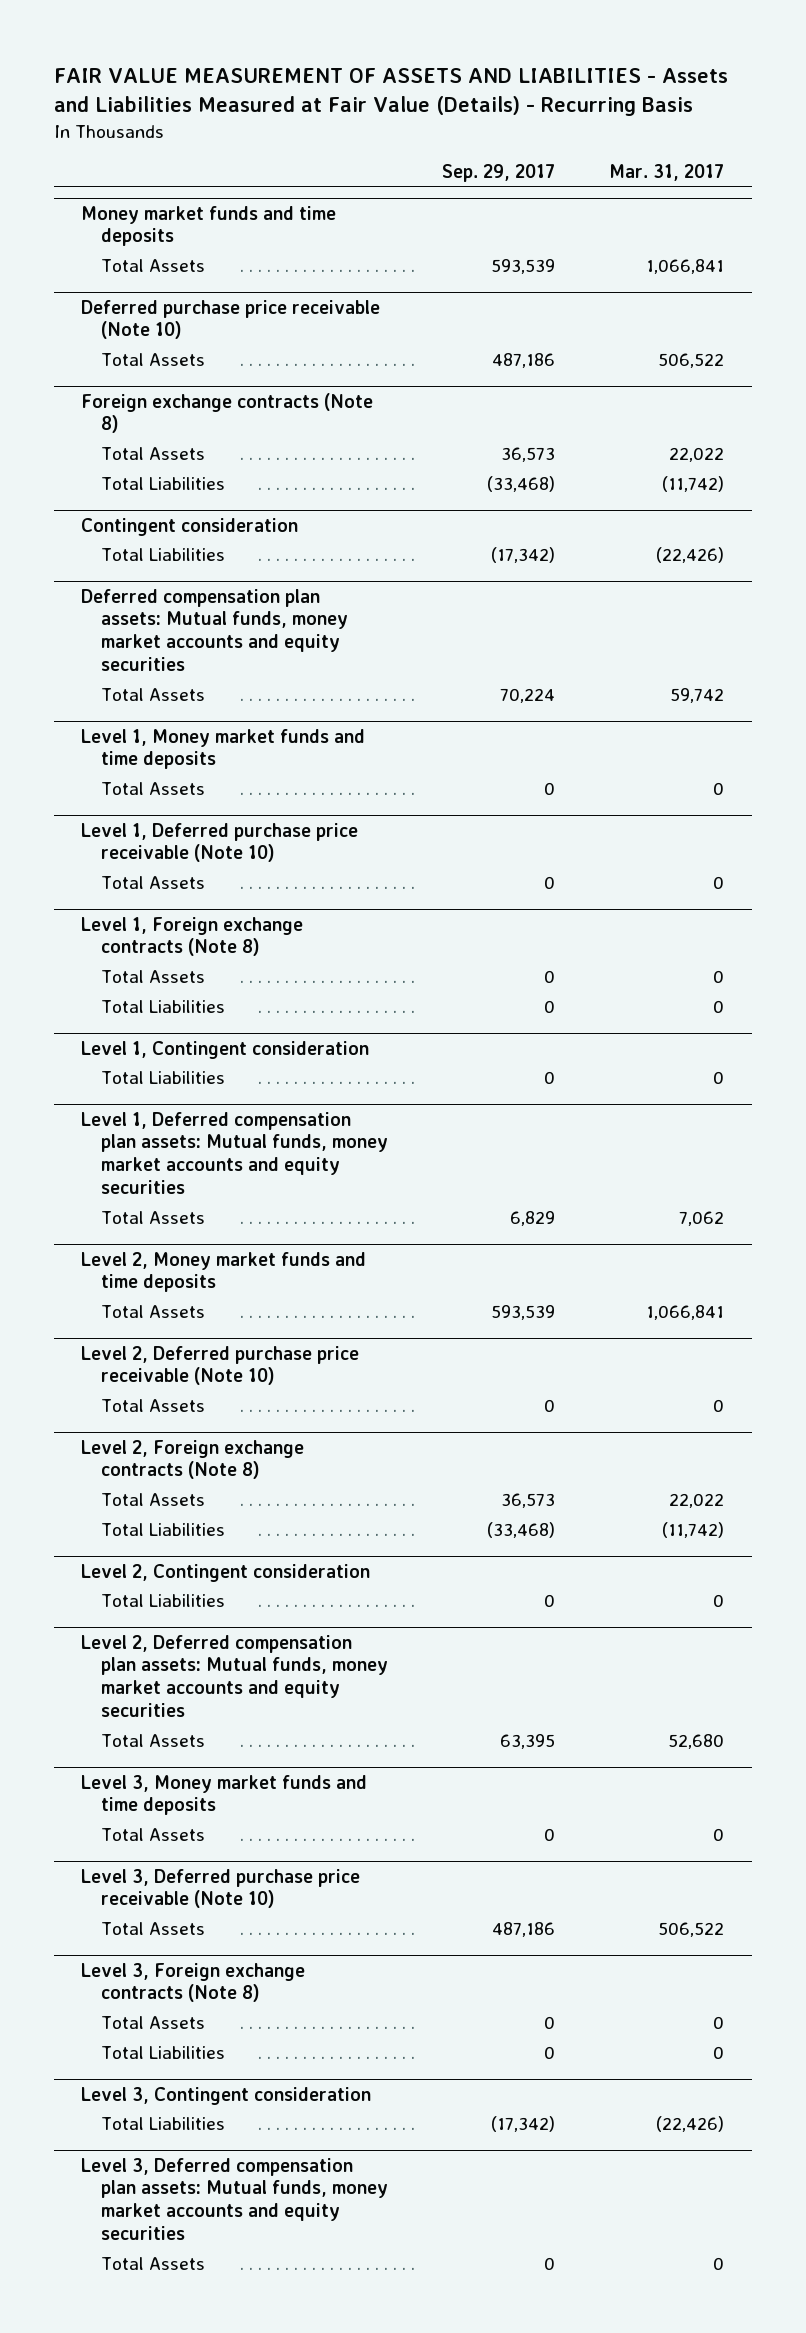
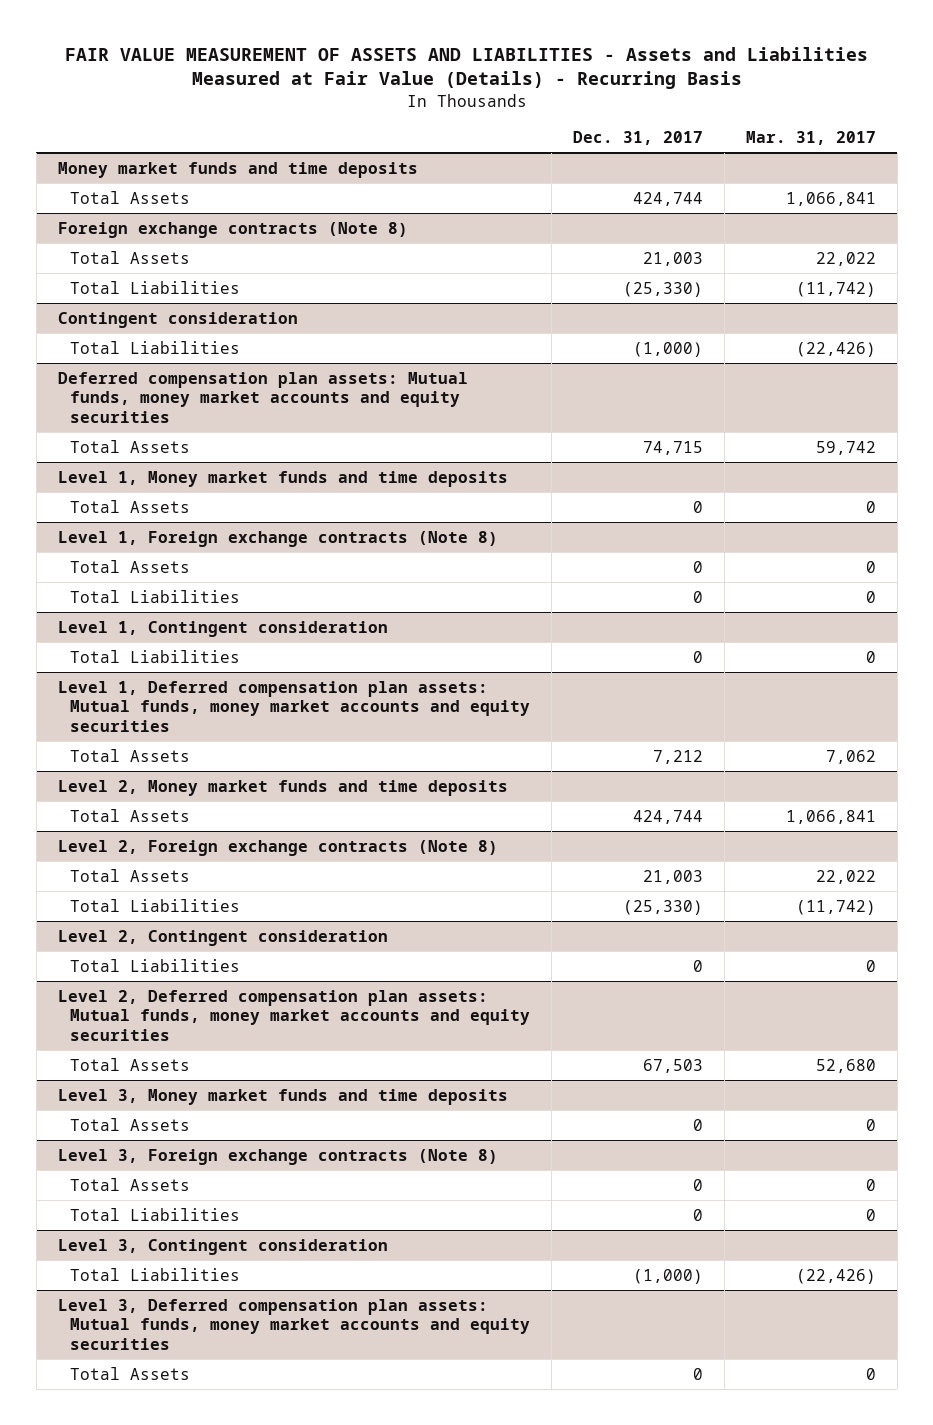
[442,163,556,182] Sep. 29, 2017 -> none
none -> [573,130,704,145] Dec. 31, 2017
[81,299,381,340] Deferred purchase price receivable (Note 10) -> none
[100,353,205,367] Total Assets -> none
[81,822,359,863] Level 1, Deferred purchase price receivable (Note 10) -> none
[100,876,205,890] Total Assets -> none
[81,1345,360,1386] Level 2, Deferred purchase price receivable (Note 10) -> none
[100,1399,205,1413] Total Assets -> none
[81,1868,361,1909] Level 3, Deferred purchase price receivable (Note 10) -> none
[100,1922,205,1936] Total Assets -> none

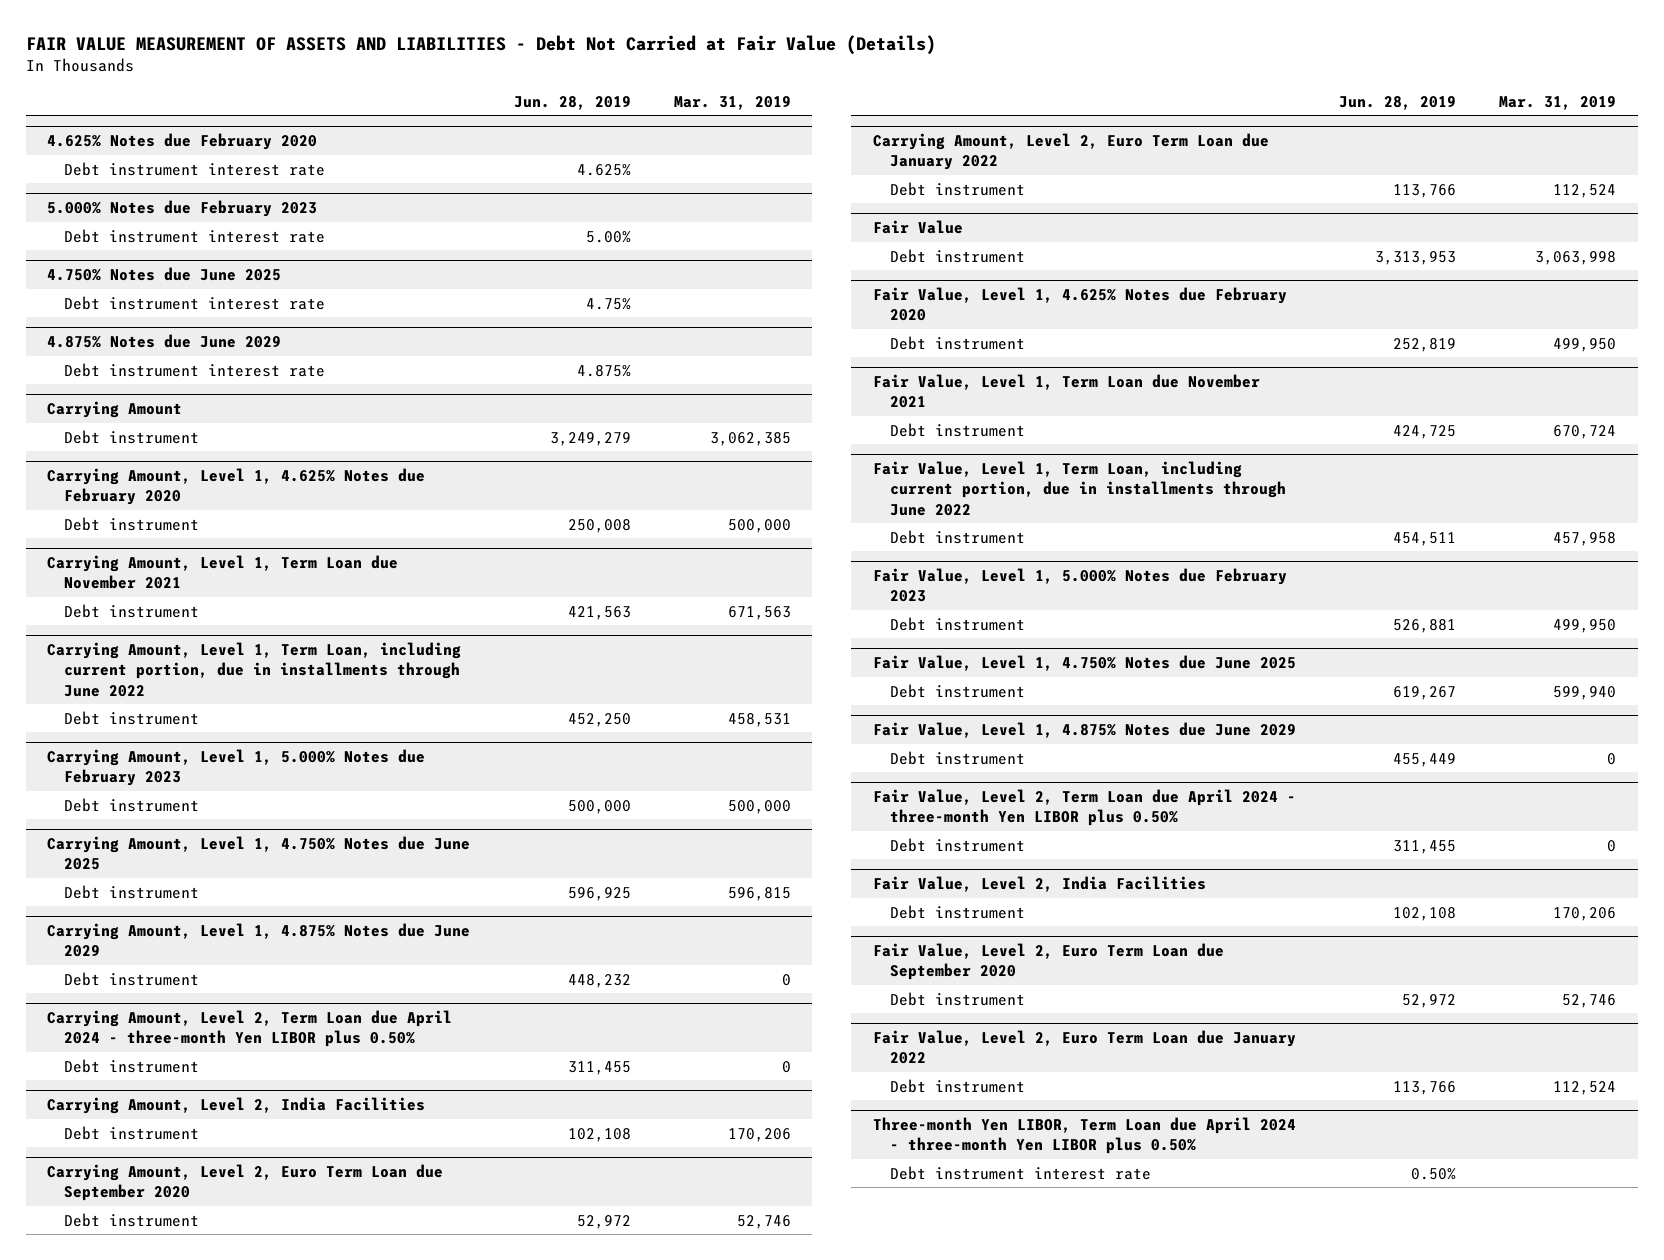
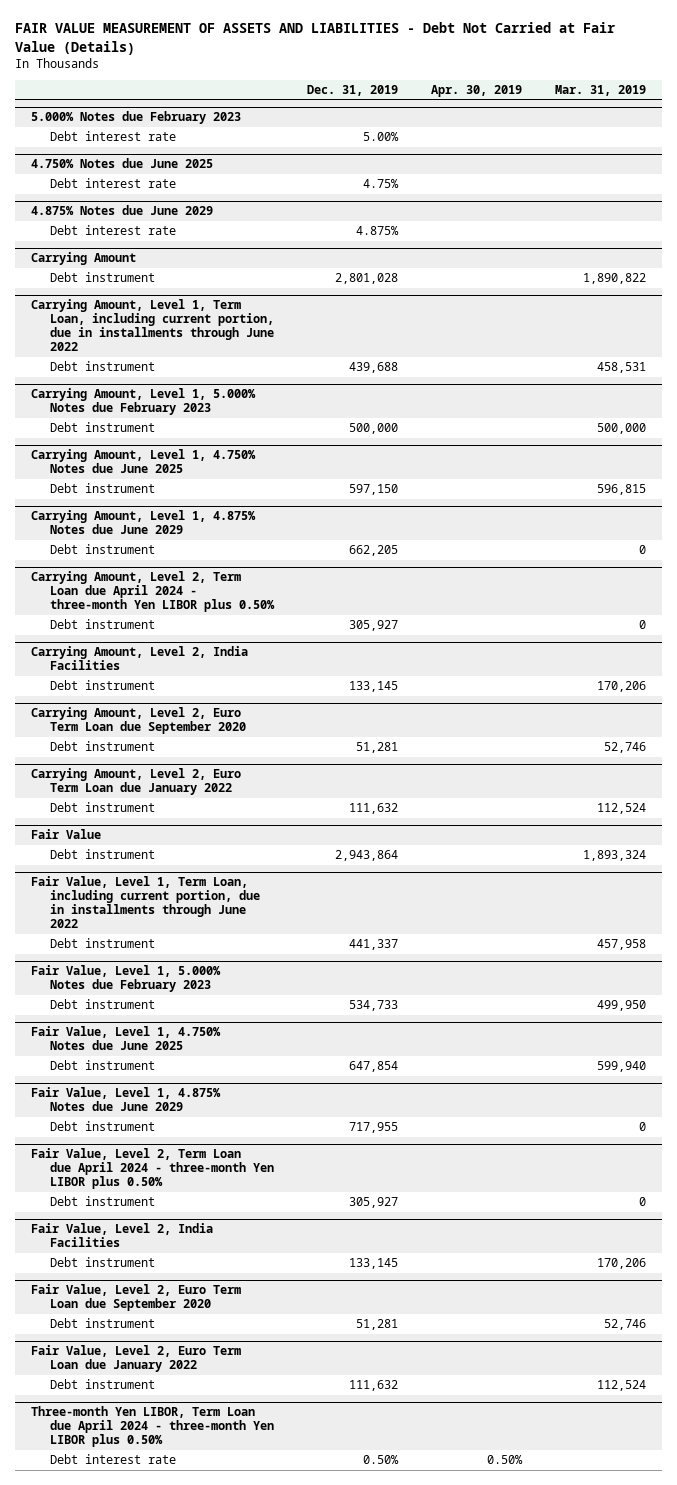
[513,95,631,110] Jun. 28, 2019 -> none
none -> [306,84,398,96] Dec. 31, 2019
none -> [430,84,522,97] Apr. 30, 2019
[47,132,318,150] 4.625% Notes due February 2020 -> none
[64,161,326,176] Debt instrument interest rate -> none
[64,228,326,243] Debt instrument interest rate -> [49,131,176,142] Debt interest rate
[64,295,326,310] Debt instrument interest rate -> [49,178,176,189] Debt interest rate
[64,362,326,377] Debt instrument interest rate -> [49,225,176,236] Debt interest rate
[47,467,426,506] Carrying Amount, Level 1, 4.625% Notes due February 2020 -> none
[64,516,200,531] Debt instrument -> none
[47,554,399,590] Carrying Amount, Level 1, Term Loan due November 2021 -> none
[64,603,200,618] Debt instrument -> none
[709,431,791,446] 3,062,385 -> [582,273,646,285] 1,890,822
[873,286,1288,322] Fair Value, Level 1, 4.625% Notes due February 2020 -> none
[890,335,1026,350] Debt instrument -> none
[873,373,1261,409] Fair Value, Level 1, Term Loan due November 2021 -> none
[890,422,1026,437] Debt instrument -> none
[1535,250,1617,265] 3,063,998 -> [582,850,646,862] 1,893,324
[890,1165,1152,1180] Debt instrument interest rate -> [49,1454,176,1465] Debt interest rate

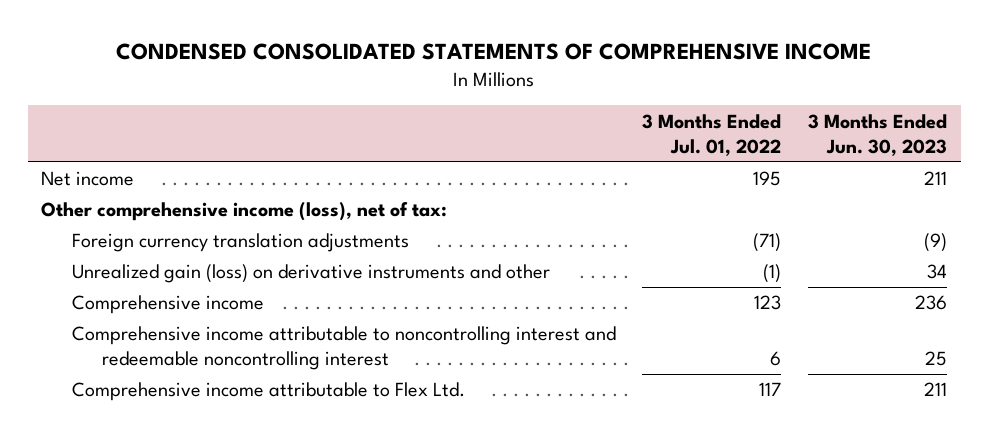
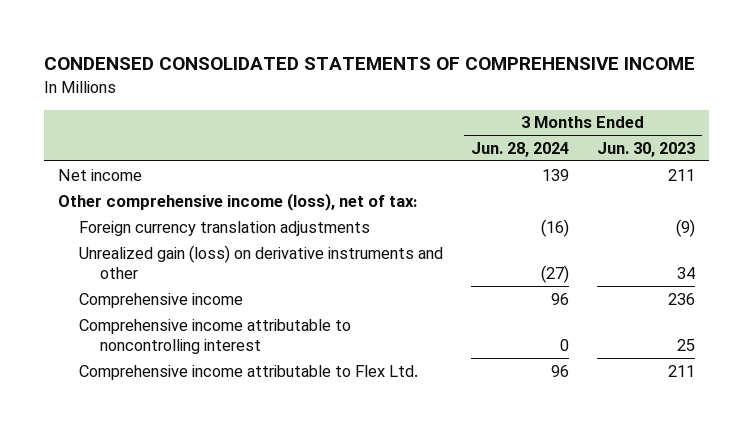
[642,113,782,156] 3 Months Ended Jul. 01, 2022 -> none
none -> [471,142,570,158] Jun. 28, 2024
[71,326,616,371] Comprehensive income attributable to noncontrolling interest and redeemable noncontrolling interest -> [78,318,351,354] Comprehensive income attributable to noncontrolling interest

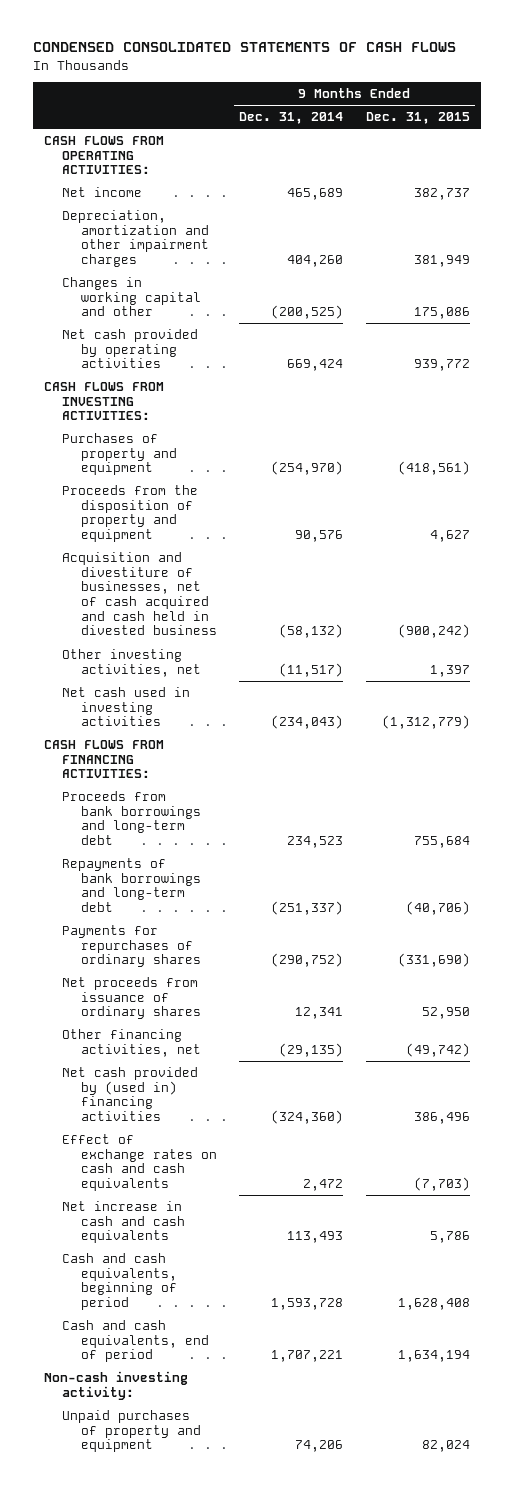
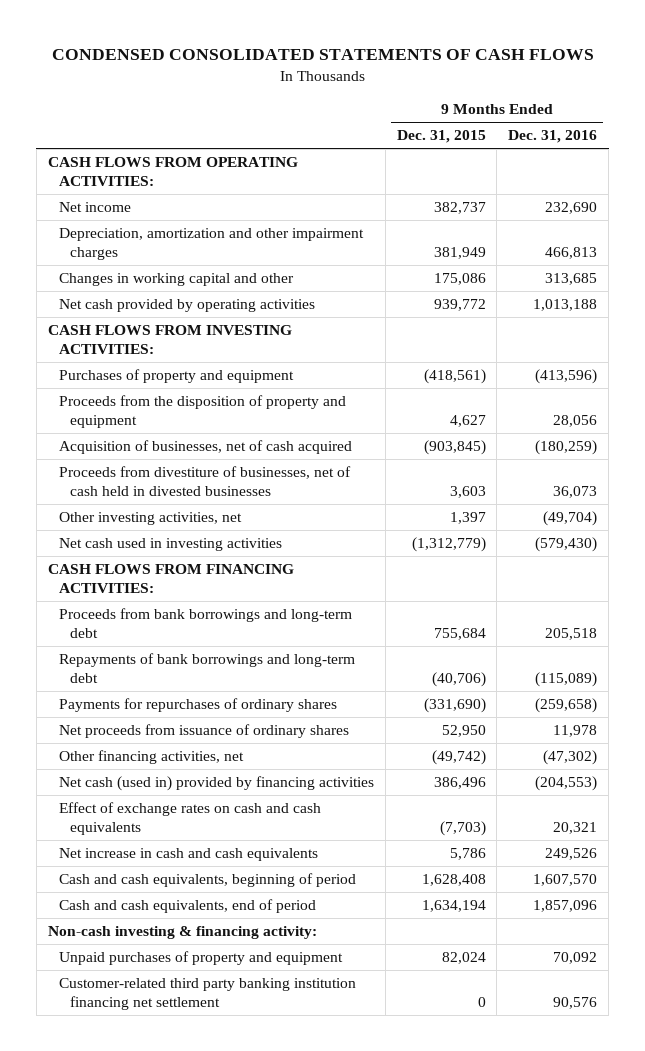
[239,112,344,125] Dec. 31, 2014 -> none
none -> [508,130,598,144] Dec. 31, 2016
[62,551,217,636] Acquisition and divestiture of businesses, net of cash acquired and cash held in divested business -> [58,440,352,455] Acquisition of businesses, net of cash acquired
[397,624,470,639] (900,242) -> [423,440,486,456] (903,845)
none -> [58,466,351,496] Proceeds from divestiture of businesses, net of cash held in divested businesses
[62,1066,199,1122] Net cash provided by (used in) financing activities -> [58,776,374,792] Net cash (used in) provided by financing activities
[43,1370,188,1400] Non-cash investing activity: -> [47,926,317,940] Non-cash investing & financing activity:
none -> [58,978,356,1010] Customer-related third party banking institution financing net settlement

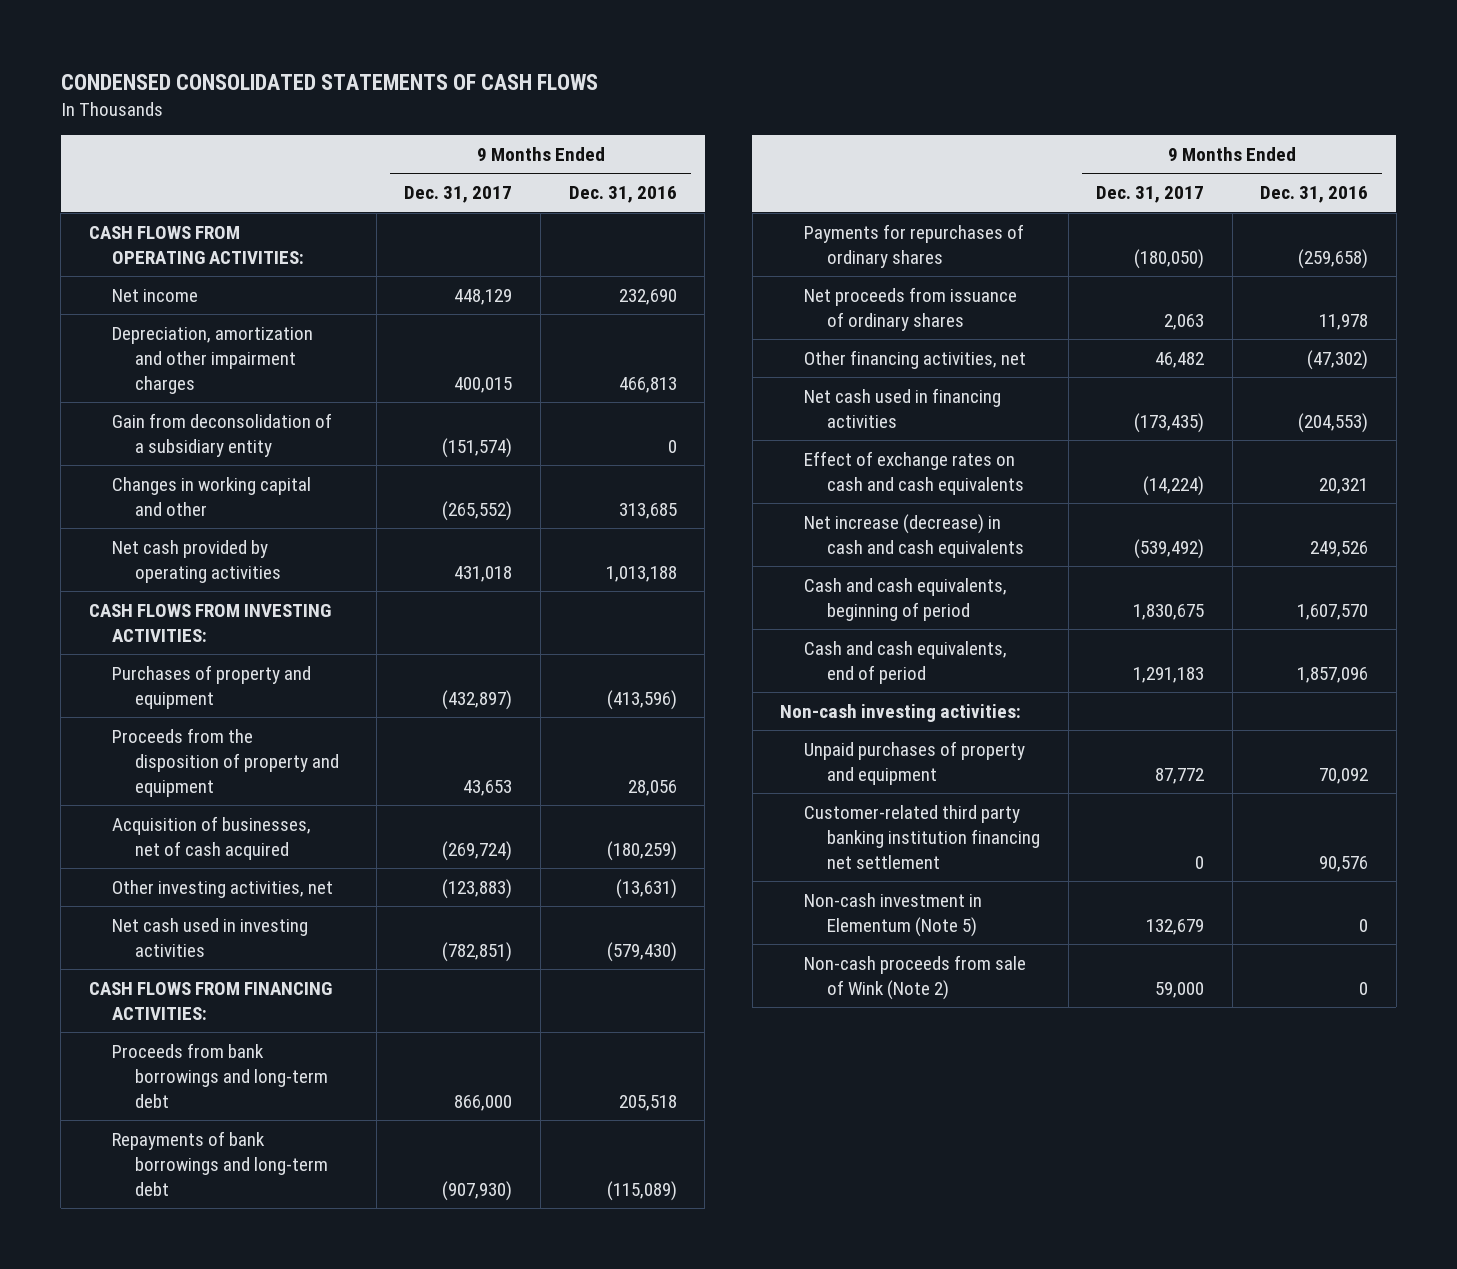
[396,130,486,144] Dec. 31, 2015 -> none
none -> [404,186,513,204] Dec. 31, 2017
none -> [112,413,333,457] Gain from deconsolidation of a subsidiary entity
[58,466,351,496] Proceeds from divestiture of businesses, net of cash held in divested businesses -> none
[543,511,598,527] (49,704) -> [615,879,677,900] (13,631)
[58,776,374,792] Net cash (used in) provided by financing activities -> [803,388,1001,428] Net cash used in financing activities
[58,848,318,862] Net increase in cash and cash equivalents -> [803,514,1025,558] Net increase (decrease) in cash and cash equivalents
[47,926,317,940] Non-cash investing & financing activity: -> [780,704,1022,723] Non-cash investing activities:
none -> [803,893,982,937] Non-cash investment in Elementum (Note 5)
none -> [803,955,1026,1000] Non-cash proceeds from sale of Wink (Note 2)

